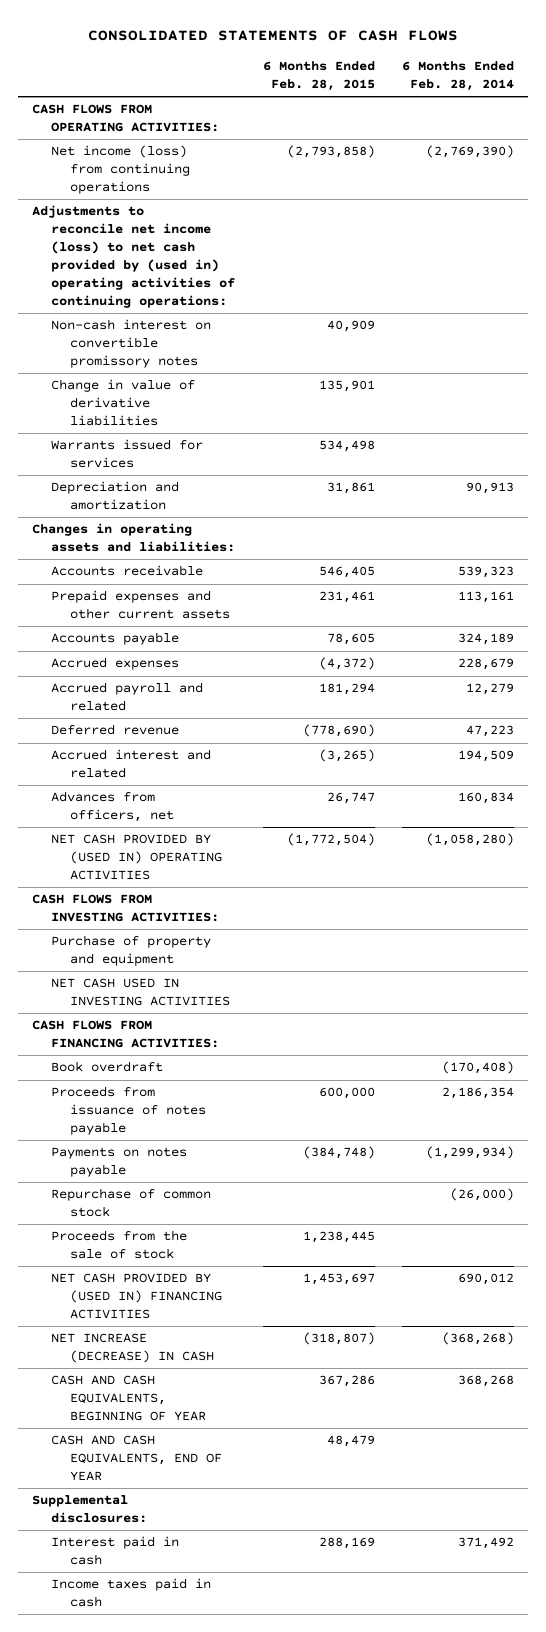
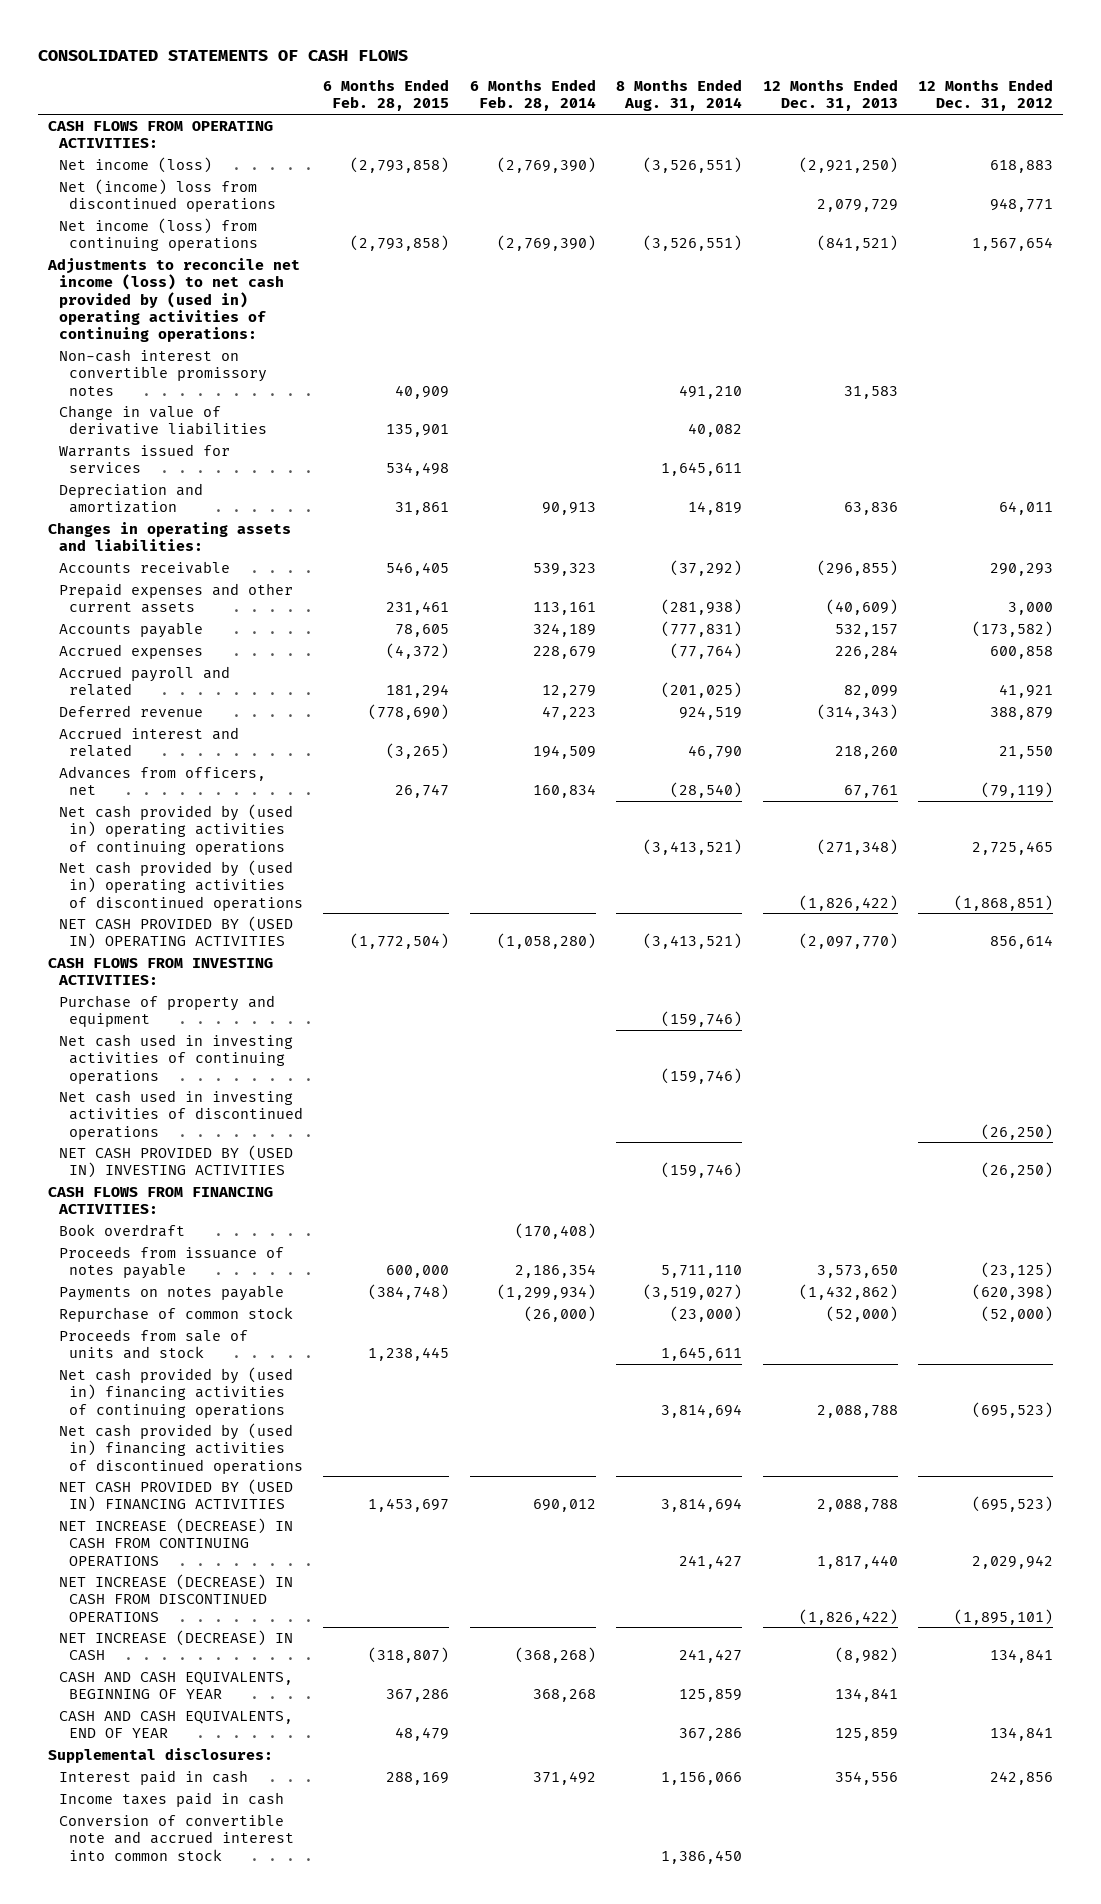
none -> [616,78,743,112] 8 Months Ended Aug. 31, 2014
none -> [762,78,898,112] 12 Months Ended Dec. 31, 2013
none -> [918,78,1054,112] 12 Months Ended Dec. 31, 2012
none -> [58,156,212,173] Net income (loss)
none -> [58,178,276,213] Net (income) loss from discontinued operations
none -> [58,803,293,855] Net cash provided by (used in) operating activities of continuing operations
none -> [58,859,303,911] Net cash provided by (used in) operating activities of discontinued operations
none -> [58,1033,293,1084] Net cash used in investing activities of continuing operations
none -> [58,1089,303,1140] Net cash used in investing activities of discontinued operations
[51,978,231,1007] NET CASH USED IN INVESTING ACTIVITIES -> [58,1144,293,1179] NET CASH PROVIDED BY (USED IN) INVESTING ACTIVITIES
[51,1230,188,1260] Proceeds from the sale of stock -> [58,1328,248,1360] Proceeds from sale of units and stock
none -> [58,1366,293,1418] Net cash provided by (used in) financing activities of continuing operations
none -> [58,1422,303,1474] Net cash provided by (used in) financing activities of discontinued operations
none -> [58,1517,293,1566] NET INCREASE (DECREASE) IN CASH FROM CONTINUING OPERATIONS
none -> [58,1573,293,1622] NET INCREASE (DECREASE) IN CASH FROM DISCONTINUED OPERATIONS
none -> [58,1813,294,1861] Conversion of convertible note and accrued interest into common stock

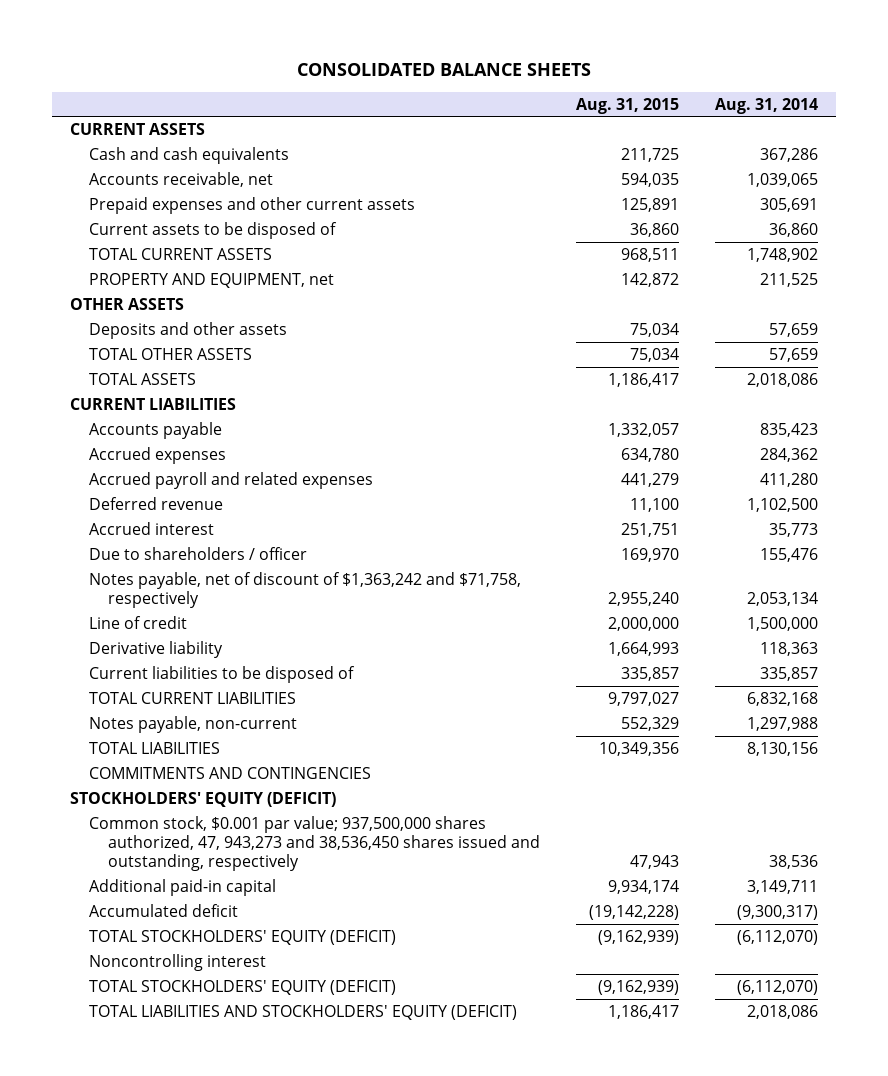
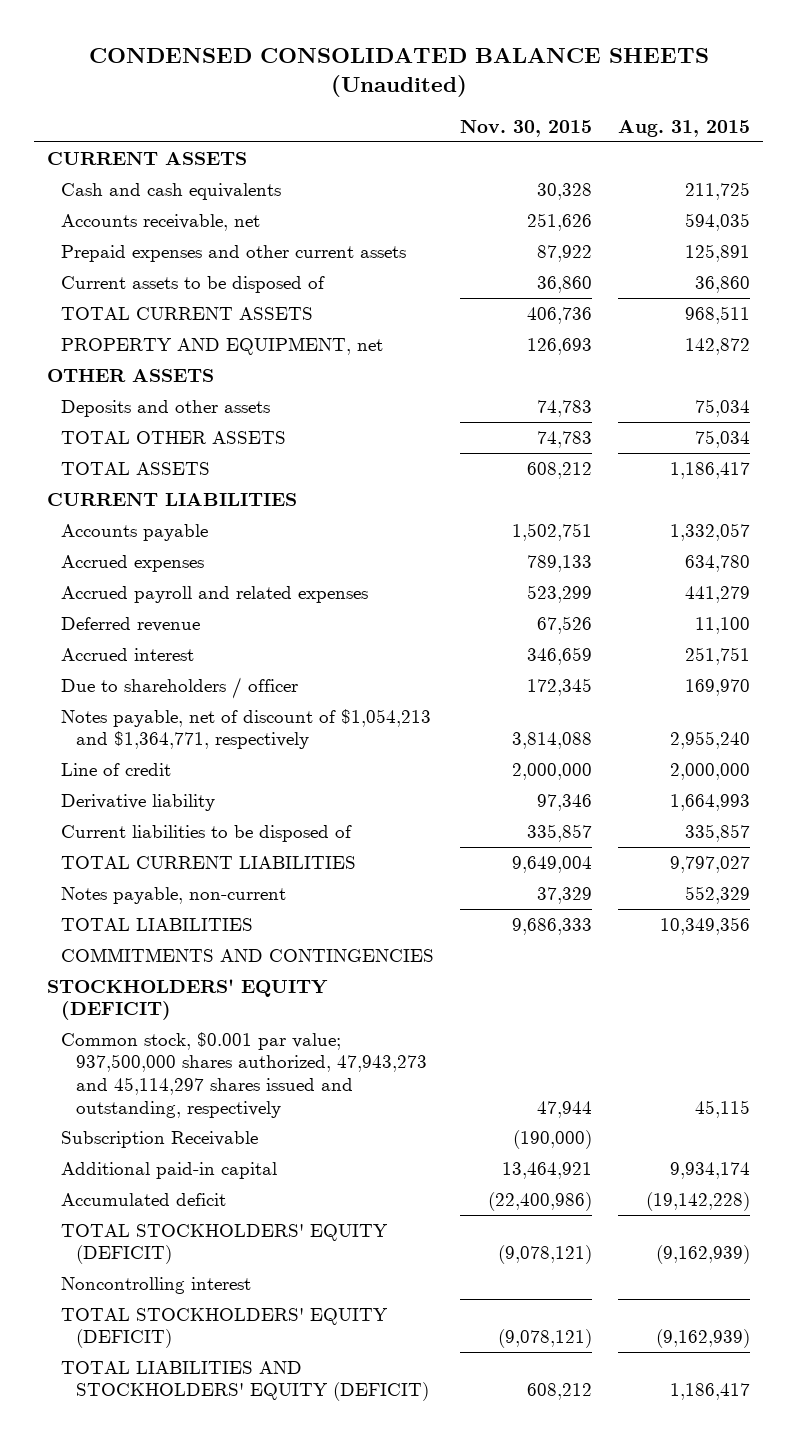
[296,63,591,77] CONSOLIDATED BALANCE SHEETS -> [88,48,709,98] CONDENSED CONSOLIDATED BALANCE SHEETS (Unaudited)
[715,97,819,114] Aug. 31, 2014 -> none
none -> [460,119,593,137] Nov. 30, 2015
[89,571,522,609] Notes payable, net of discount of $1,363,242 and $71,758, respectively -> [61,708,432,750] Notes payable, net of discount of $1,054,213 and $1,364,771, respectively
[89,815,541,872] Common stock, $0.001 par value; 937,500,000 shares authorized, 47, 943,273 and 38,536,450 shares issued and outstanding, respectively -> [61,1031,427,1118] Common stock, $0.001 par value; 937,500,000 shares authorized, 47,943,273 and 45,114,297 shares issued and outstanding, respectively
[630,855,680,870] 47,943 -> [695,1099,751,1118] 45,115
none -> [61,1130,259,1148] Subscription Receivable

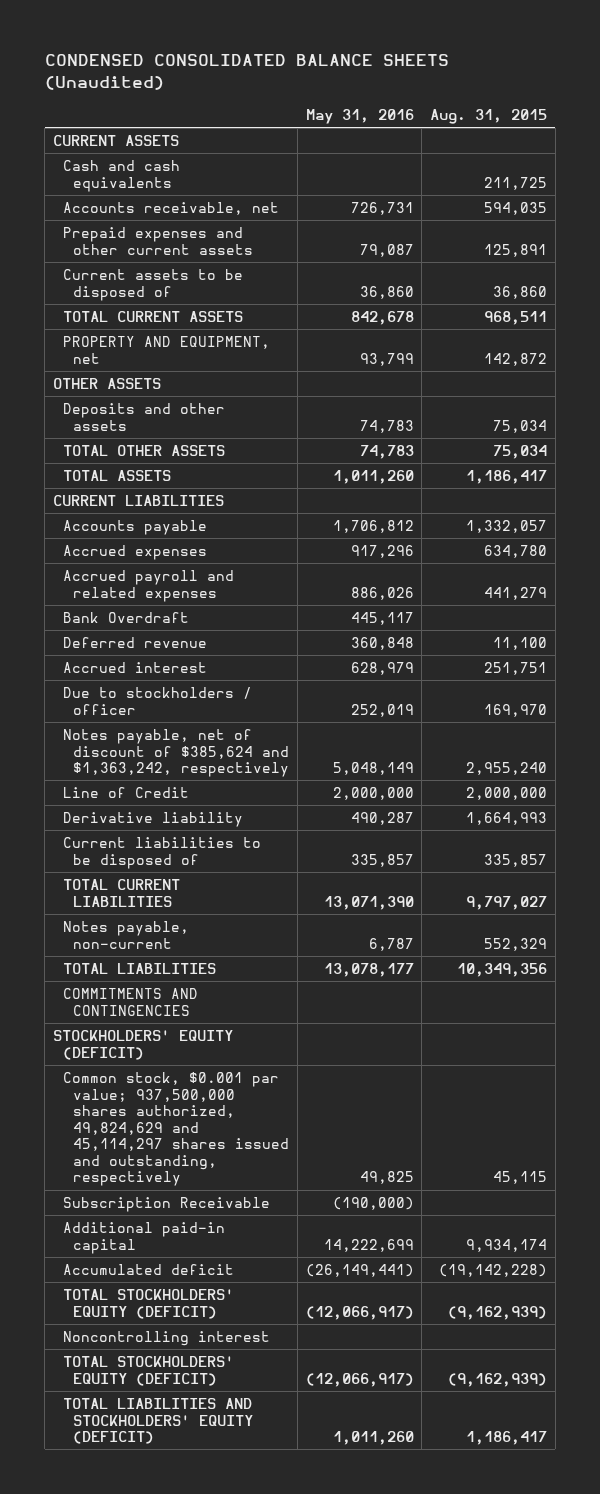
[460,119,593,137] Nov. 30, 2015 -> none
none -> [305,108,414,124] May 31, 2016
none -> [63,611,190,623] Bank Overdraft
[61,676,299,699] Due to shareholders / officer -> [63,686,253,715] Due to stockholders / officer
[61,708,432,750] Notes payable, net of discount of $1,054,213 and $1,364,771, respectively -> [63,728,290,778] Notes payable, net of discount of $385,624 and $1,363,242, respectively
[61,762,172,776] Line of credit -> [63,786,190,798] Line of Credit
[61,1031,427,1118] Common stock, $0.001 par value; 937,500,000 shares authorized, 47,943,273 and 45,114,297 shares issued and outstanding, respectively -> [63,1071,290,1187] Common stock, $0.001 par value; 937,500,000 shares authorized, 49,824,629 and 45,114,297 shares issued and outstanding, respectively

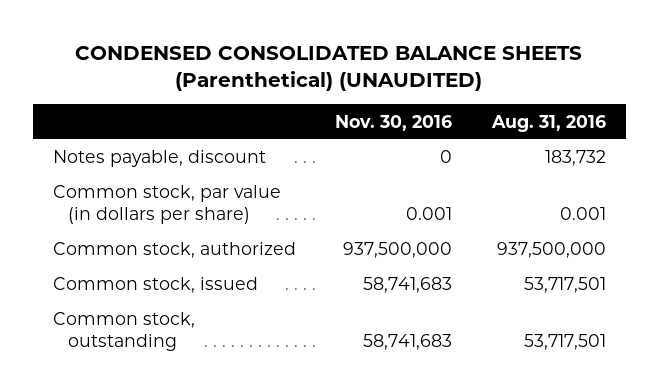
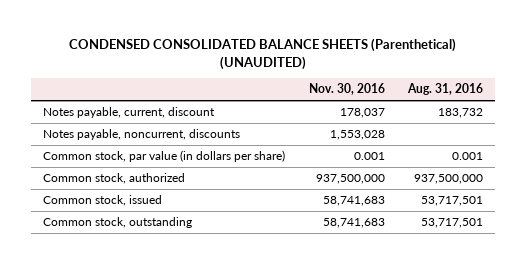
[52,150,266,168] Notes payable, discount -> [42,107,215,119] Notes payable, current, discount
[440,150,453,164] 0 -> [339,108,385,119] 178,037
none -> [42,129,240,141] Notes payable, noncurrent, discounts

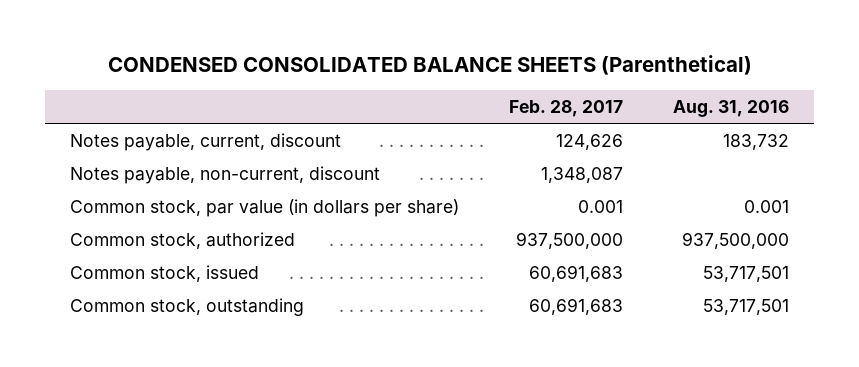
[69,37,457,70] CONDENSED CONSOLIDATED BALANCE SHEETS (Parenthetical) (UNAUDITED) -> [107,55,752,76] CONDENSED CONSOLIDATED BALANCE SHEETS (Parenthetical)
[308,83,385,96] Nov. 30, 2016 -> none
none -> [509,100,624,118] Feb. 28, 2017
[42,129,240,141] Notes payable, noncurrent, discounts -> [70,166,381,185] Notes payable, non-current, discount

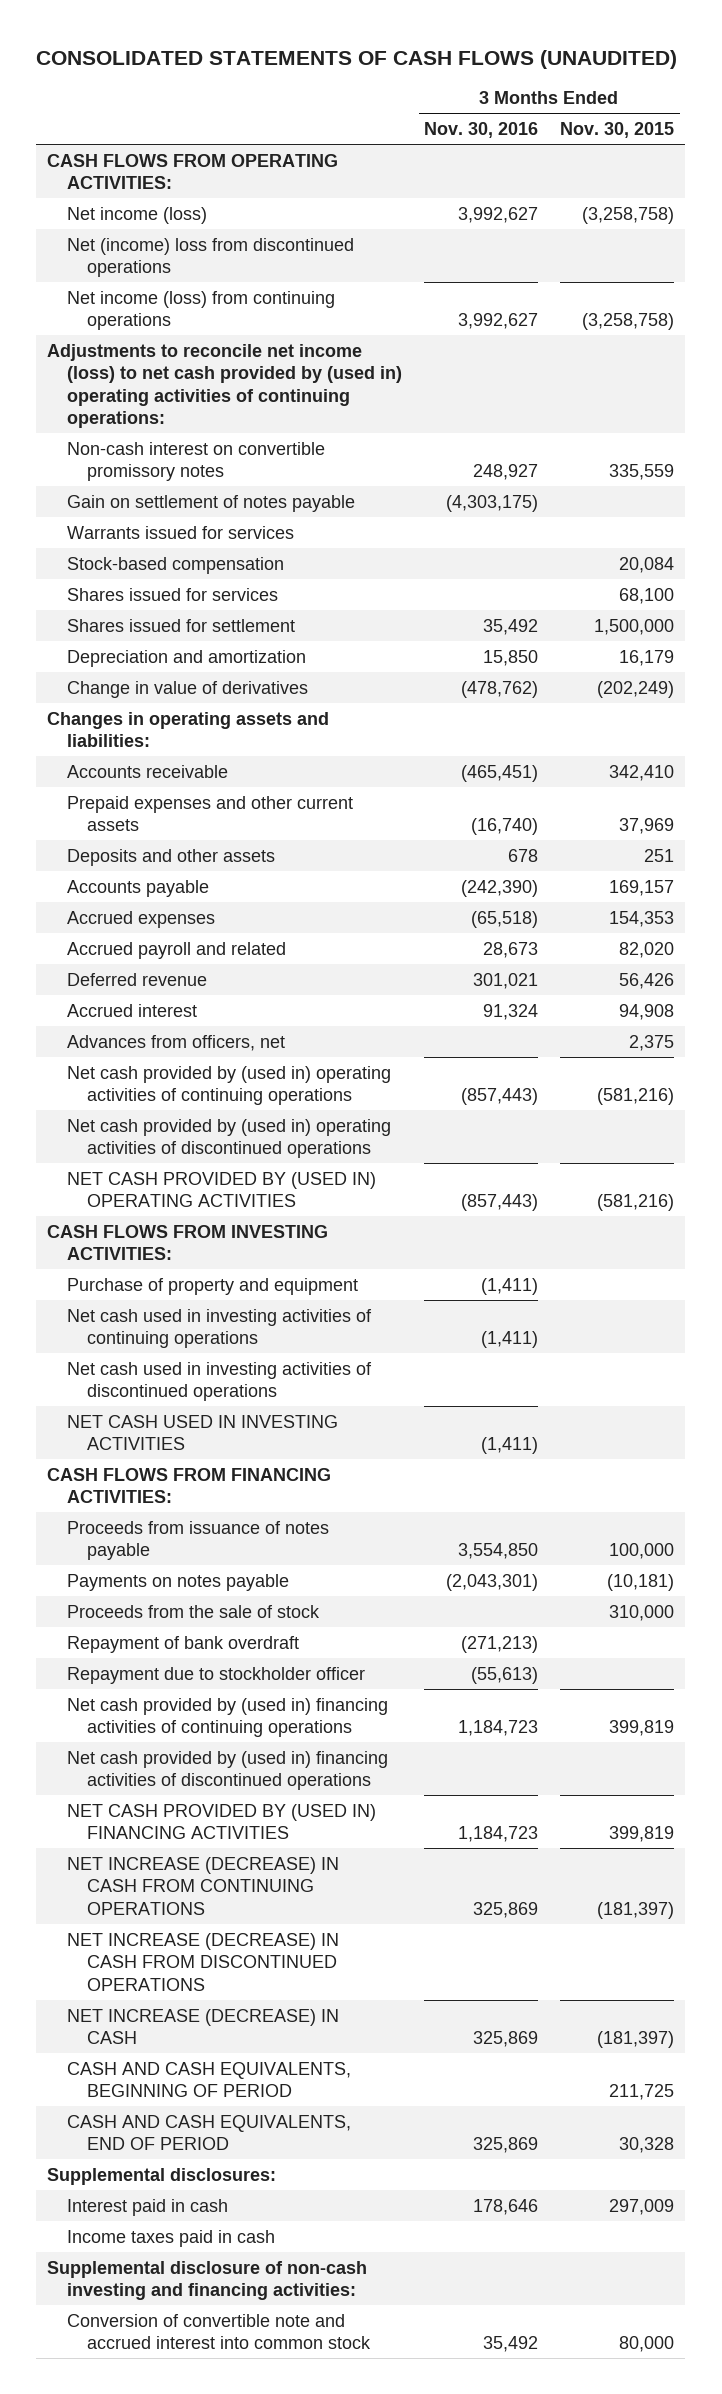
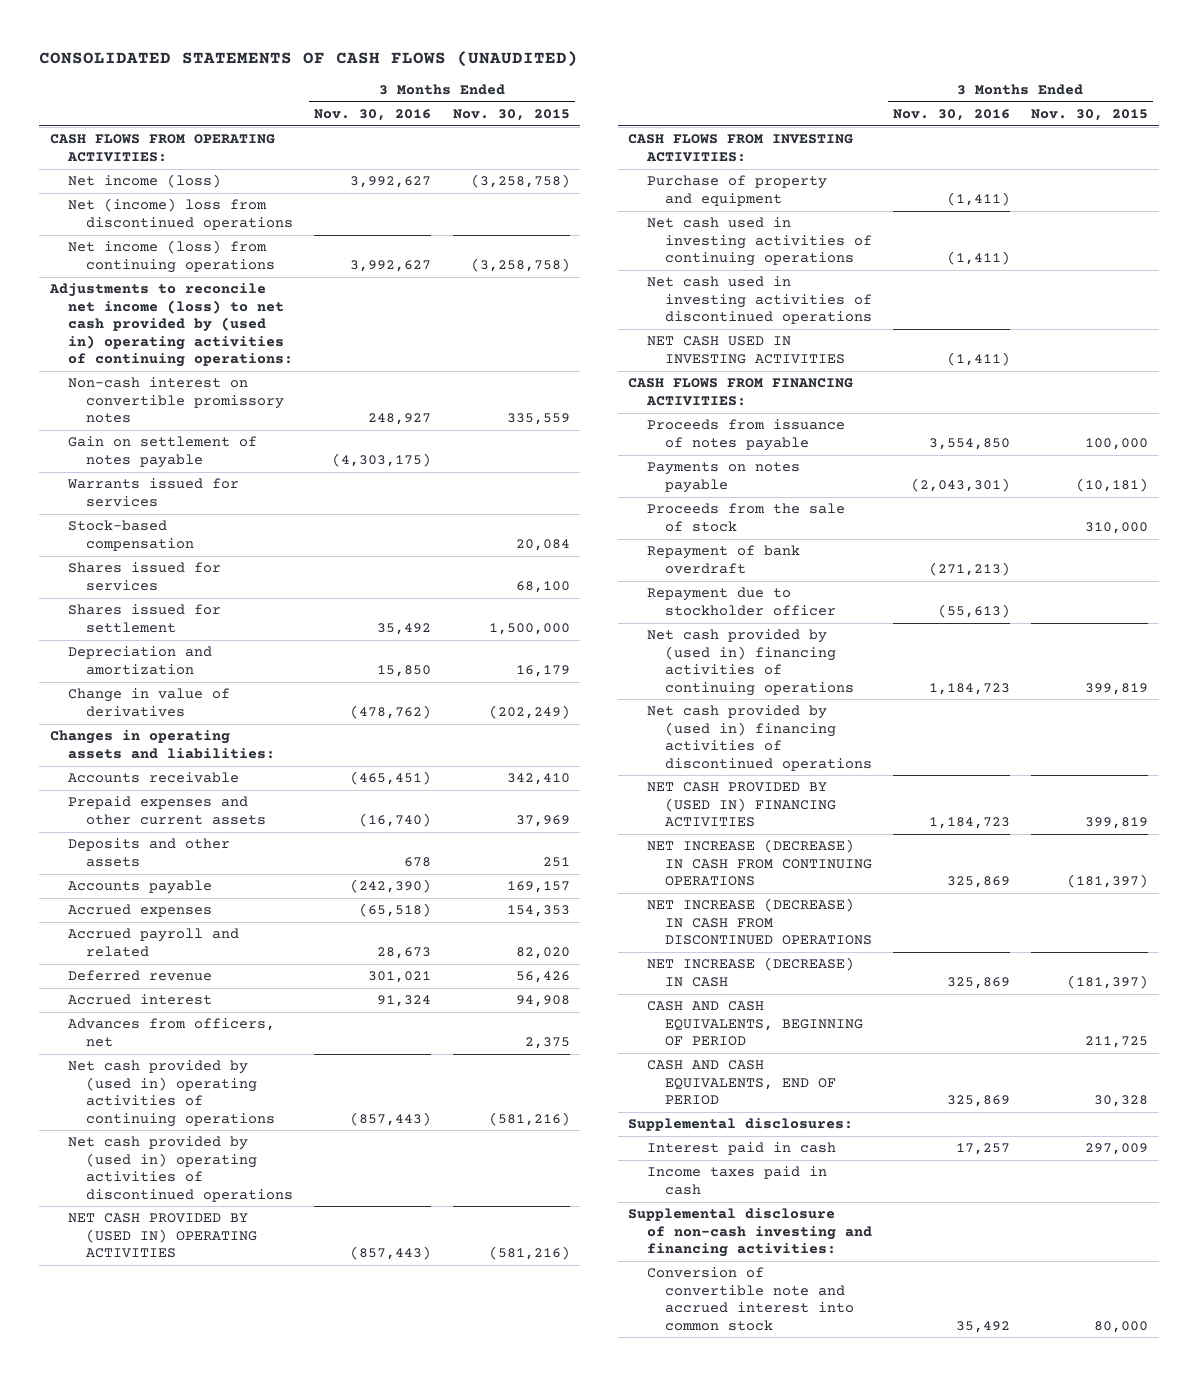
[473,2198,539,2215] 178,646 -> [955,1143,1010,1156] 17,257

